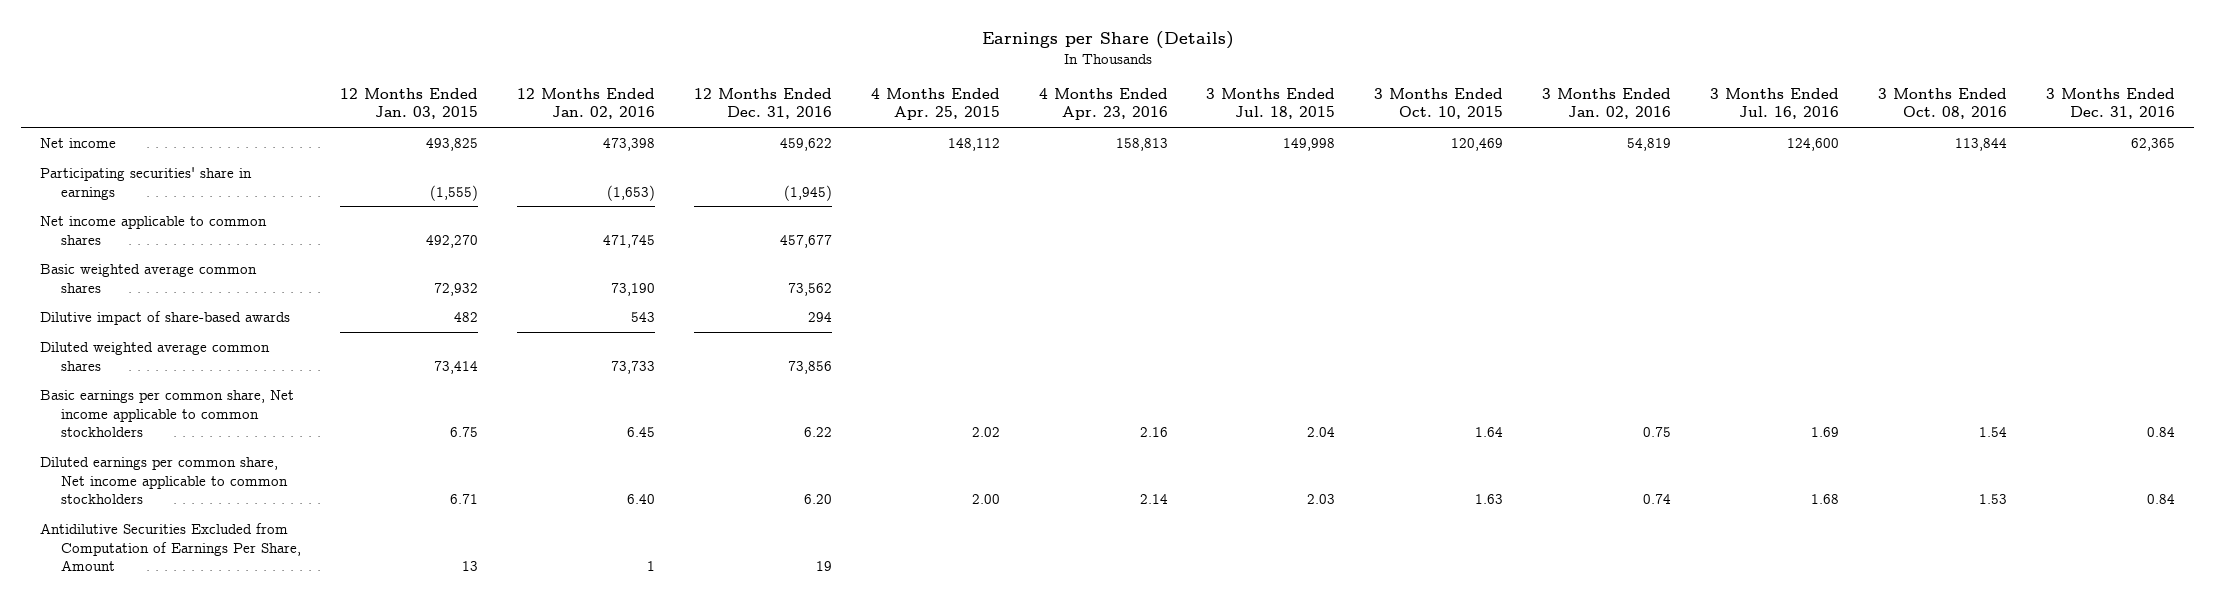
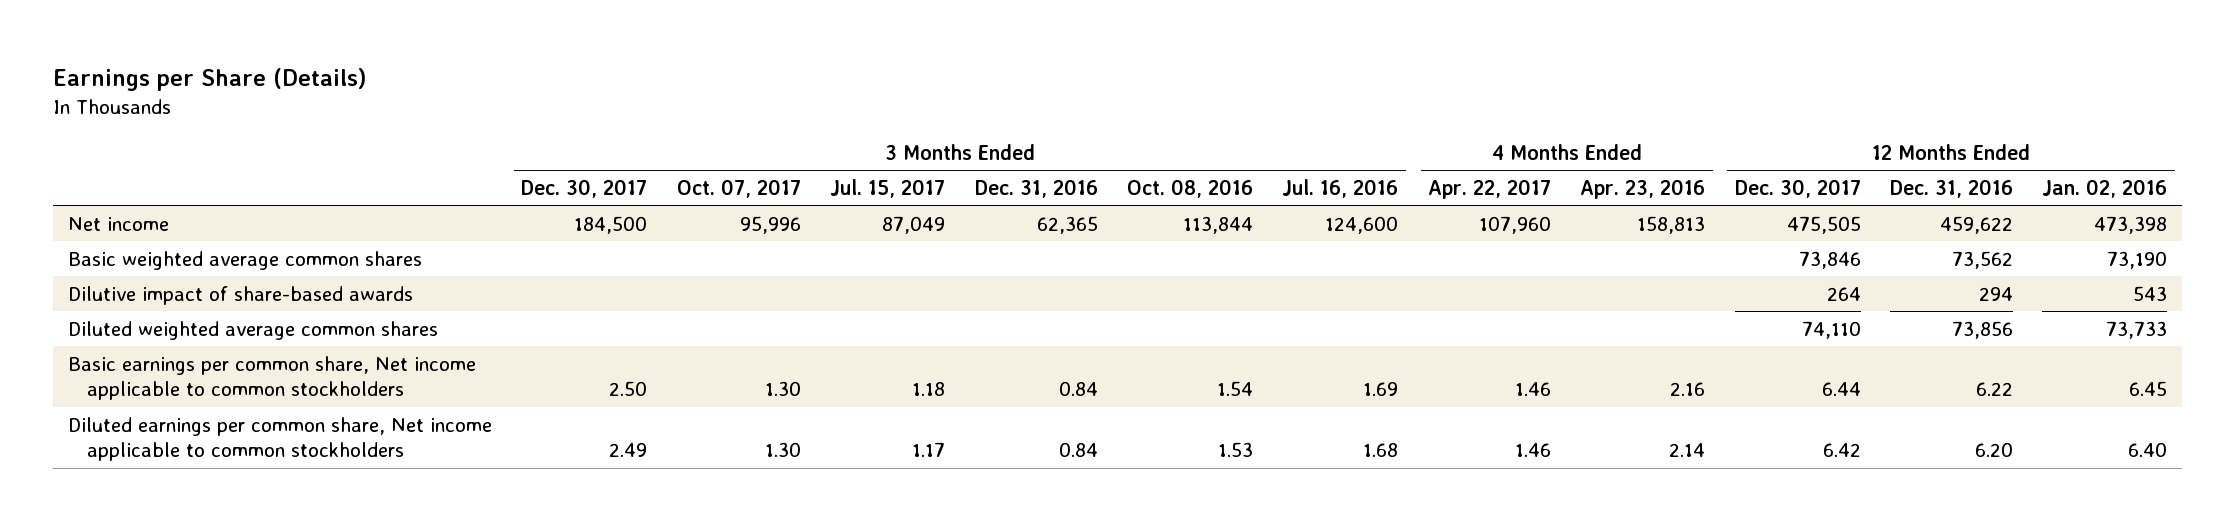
[339,87,478,120] 12 Months Ended Jan. 03, 2015 -> none
[870,87,1000,121] 4 Months Ended Apr. 25, 2015 -> none
[1206,87,1336,120] 3 Months Ended Jul. 18, 2015 -> none
[1374,87,1504,120] 3 Months Ended Oct. 10, 2015 -> none
[1542,87,1672,120] 3 Months Ended Jan. 02, 2016 -> none
none -> [521,178,648,198] Dec. 30, 2017
none -> [676,178,801,198] Oct. 07, 2017
none -> [830,178,946,198] Jul. 15, 2017
none -> [1427,178,1551,199] Apr. 22, 2017
none -> [1734,178,1861,198] Dec. 30, 2017
[40,166,253,200] Participating securities' share in earnings -> none
[40,215,268,245] Net income applicable to common shares -> none
[40,522,302,572] Antidilutive Securities Excluded from Computation of Earnings Per Share, Amount -> none

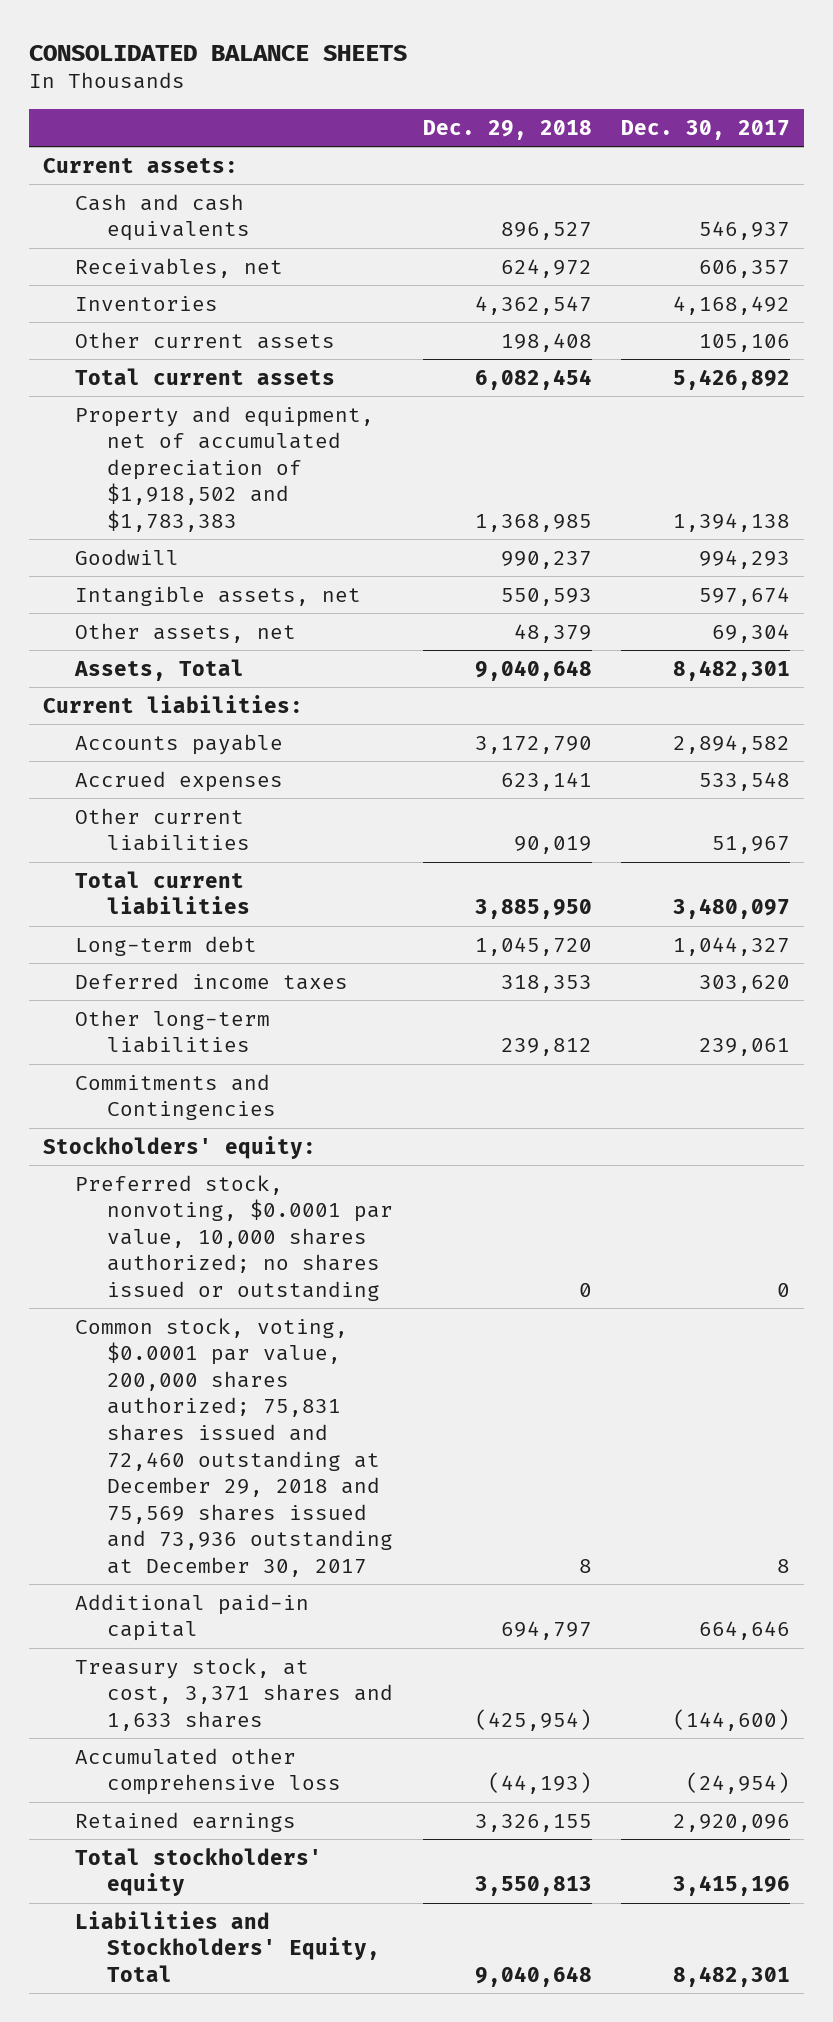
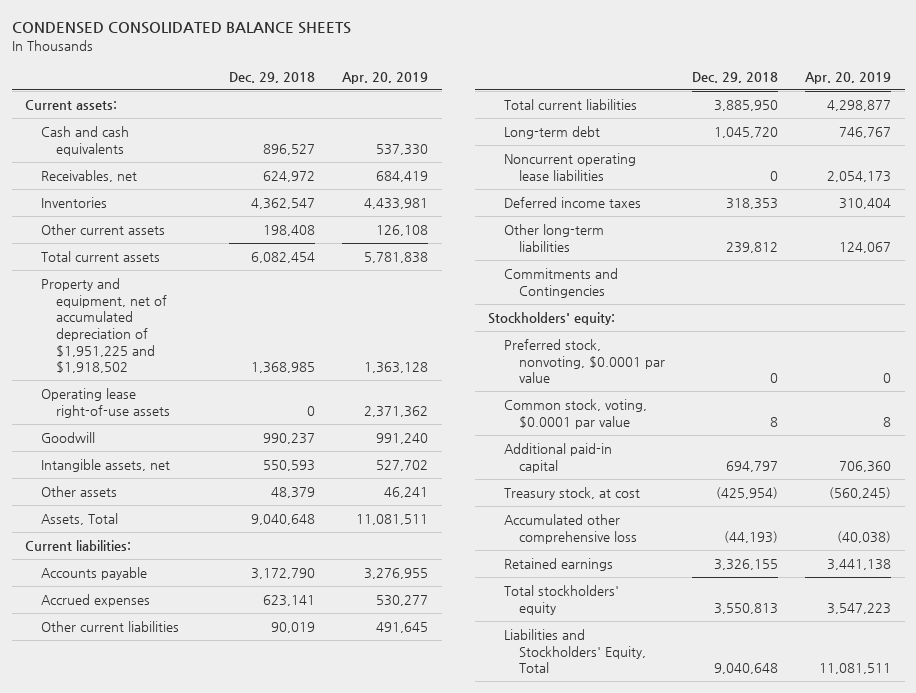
[28,44,407,61] CONSOLIDATED BALANCE SHEETS -> [11,22,351,35] CONDENSED CONSOLIDATED BALANCE SHEETS
[620,119,790,140] Dec. 30, 2017 -> none
none -> [342,72,429,85] Apr. 20, 2019
[75,405,375,532] Property and equipment, net of accumulated depreciation of $1,918,502 and $1,783,383 -> [40,278,168,374] Property and equipment, net of accumulated depreciation of $1,951,225 and $1,918,502
none -> [40,388,171,418] Operating lease right-of-use assets
[75,622,297,643] Other assets, net -> [40,486,117,498] Other assets
none -> [503,153,636,181] Noncurrent operating lease liabilities
[75,1174,394,1301] Preferred stock, nonvoting, $0.0001 par value, 10,000 shares authorized; no shares issued or outstanding -> [503,339,666,384] Preferred stock, nonvoting, $0.0001 par value
[75,1317,394,1577] Common stock, voting, $0.0001 par value, 200,000 shares authorized; 75,831 shares issued and 72,460 outstanding at December 29, 2018 and 75,569 shares issued and 73,936 outstanding at December 30, 2017 -> [503,399,647,429] Common stock, voting, $0.0001 par value
[75,1657,394,1731] Treasury stock, at cost, 3,371 shares and 1,633 shares -> [503,487,640,501] Treasury stock, at cost

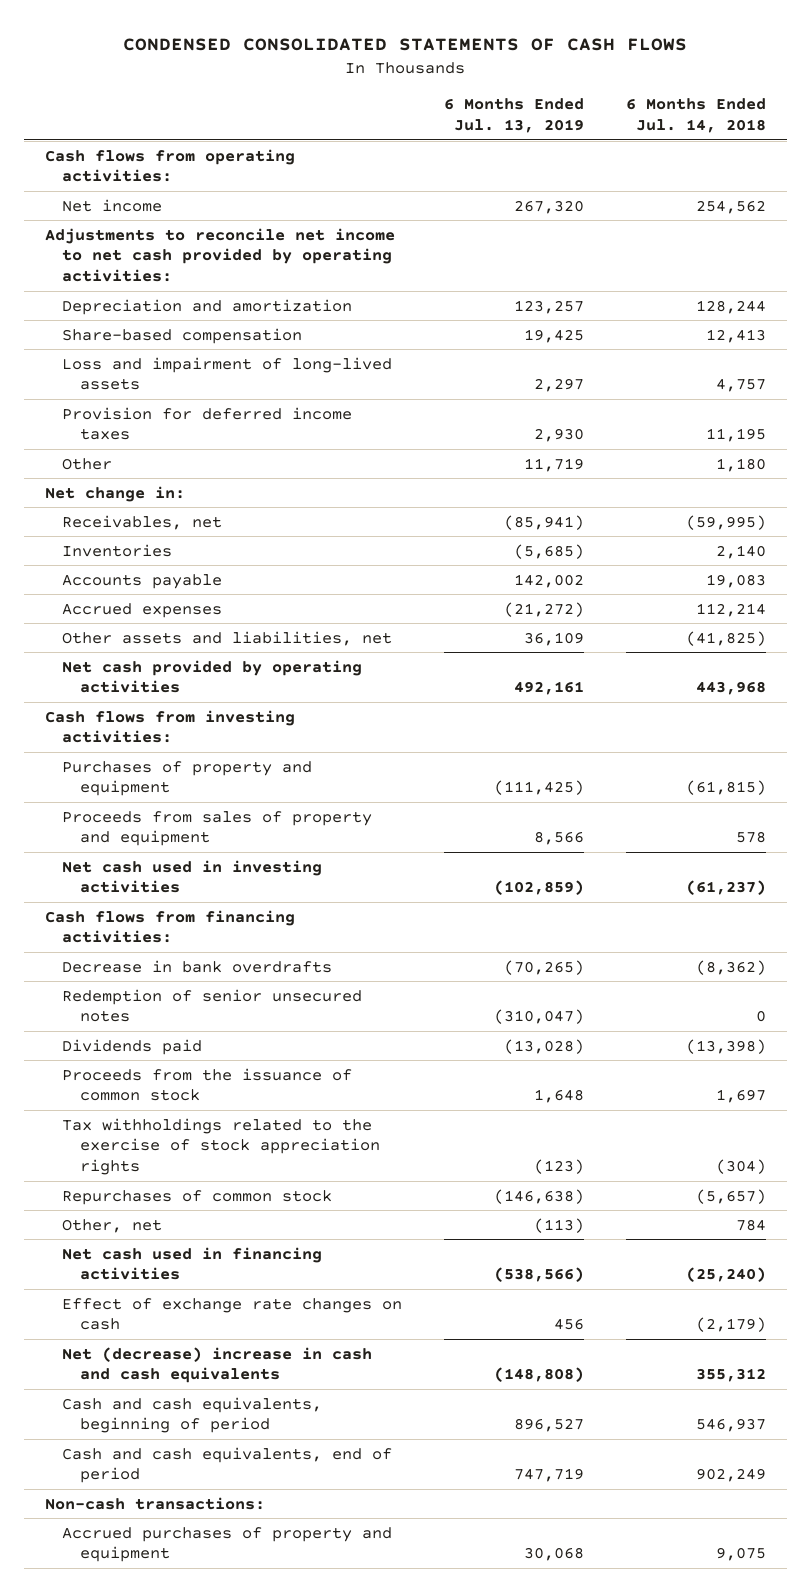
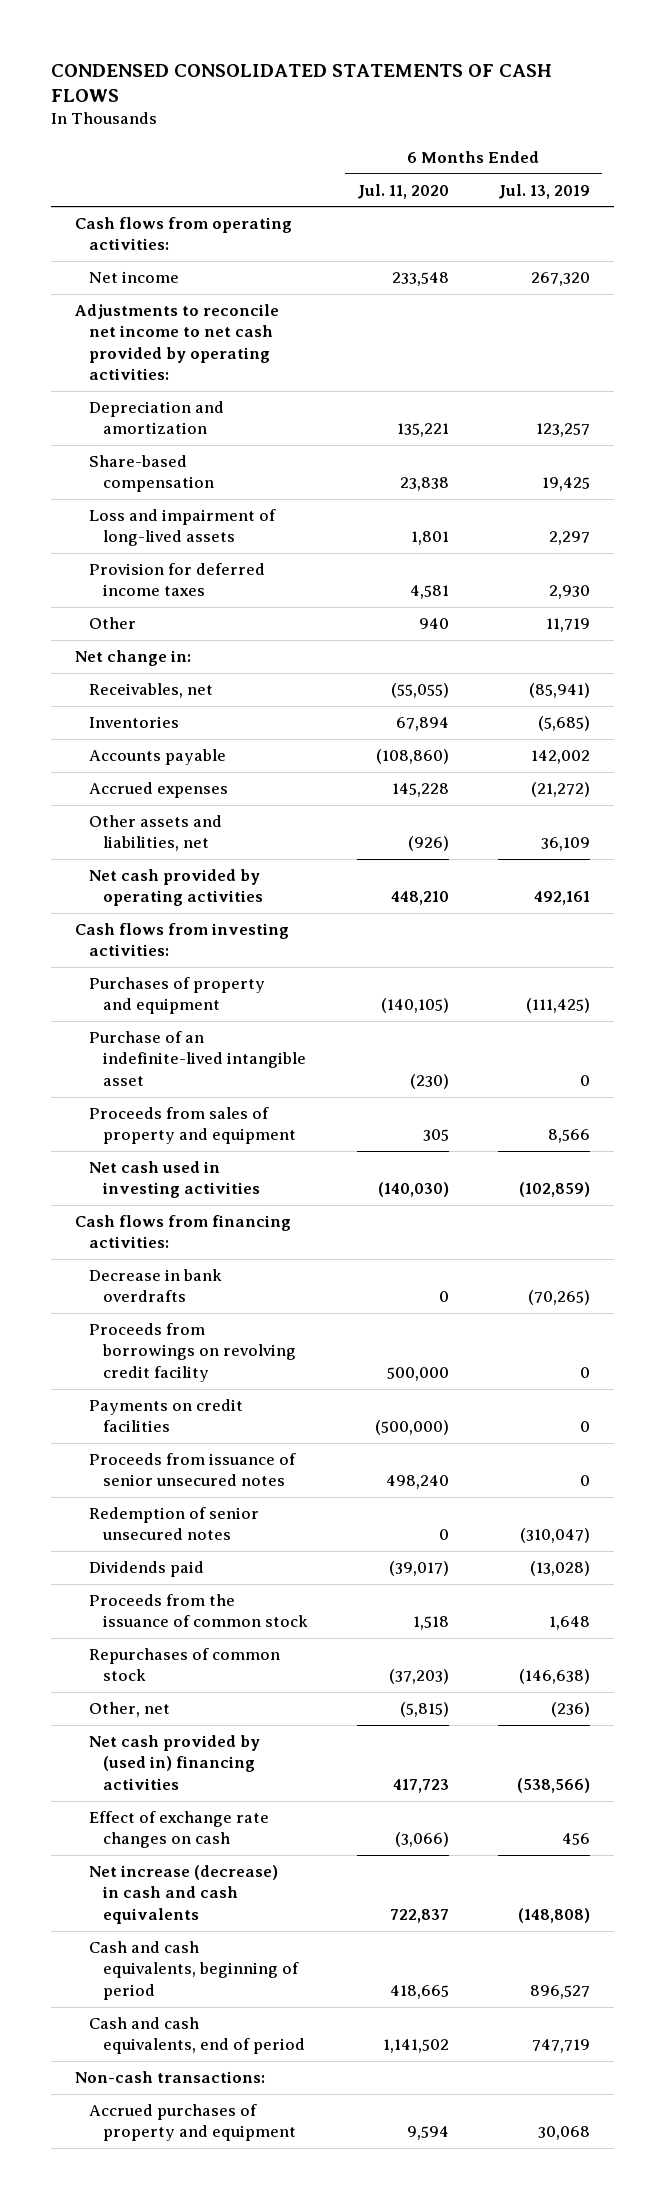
[626,98,767,134] 6 Months Ended Jul. 14, 2018 -> none
none -> [357,183,450,199] Jul. 11, 2020
none -> [89,1031,307,1086] Purchase of an indefinite-lived intangible asset
none -> [89,1323,297,1382] Proceeds from borrowings on revolving credit facility
none -> [89,1399,244,1433] Payments on credit facilities
none -> [89,1453,297,1487] Proceeds from issuance of senior unsecured notes
[62,1117,380,1176] Tax withholdings related to the exercise of stock appreciation rights -> none
[534,1217,585,1233] (113) -> [550,1702,590,1718] (236)
[62,1246,323,1281] Net cash used in financing activities -> [89,1735,261,1790] Net cash provided by (used in) financing activities
[62,1346,373,1384] Net (decrease) increase in cash and cash equivalents -> [89,1865,279,1924] Net increase (decrease) in cash and cash equivalents

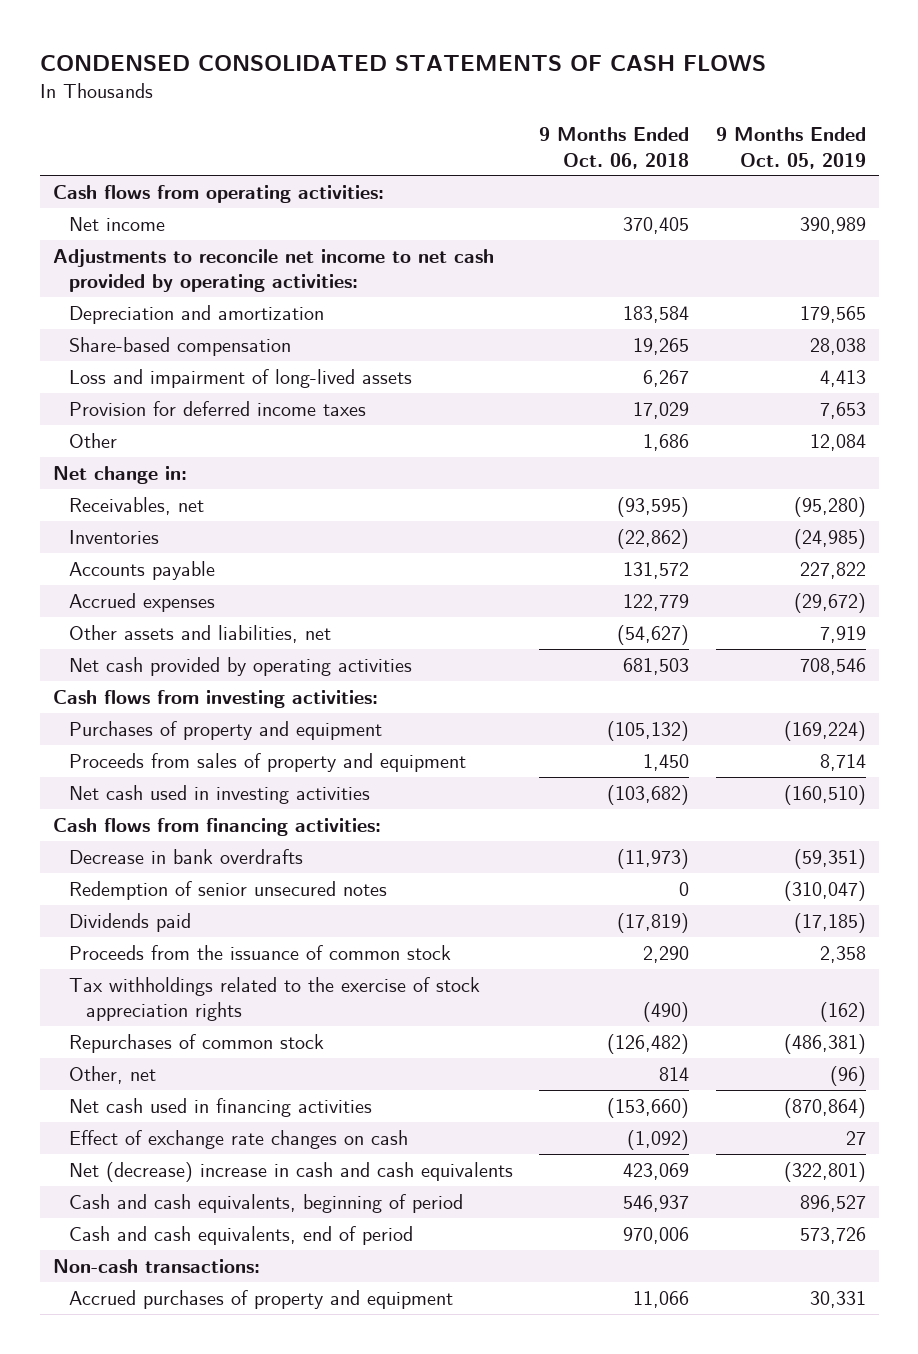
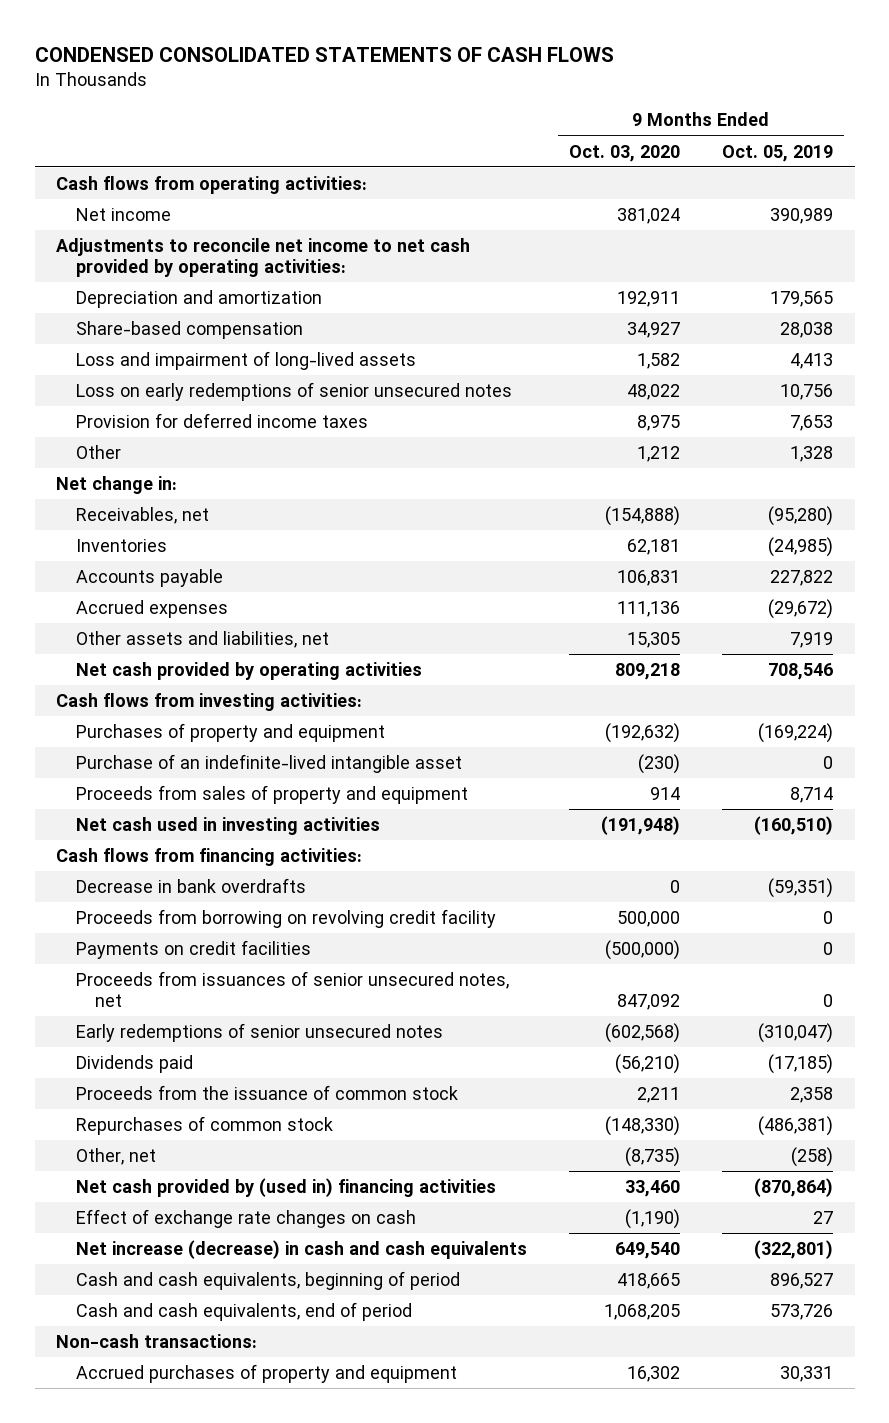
[539,126,690,169] 9 Months Ended Oct. 06, 2018 -> none
none -> [569,144,681,162] Oct. 03, 2020
none -> [75,381,512,401] Loss on early redemptions of senior unsecured notes
[809,433,866,451] 12,084 -> [790,445,834,462] 1,328
none -> [75,753,462,773] Purchase of an indefinite-lived intangible asset
none -> [75,908,496,928] Proceeds from borrowing on revolving credit facility
none -> [75,939,311,959] Payments on credit facilities
none -> [75,970,509,1007] Proceeds from issuances of senior unsecured notes, net
[69,880,388,900] Redemption of senior unsecured notes -> [75,1022,443,1042] Early redemptions of senior unsecured notes
[69,976,481,1022] Tax withholdings related to the exercise of stock appreciation rights -> none
[829,1065,866,1086] (96) -> [791,1146,834,1167] (258)
[69,1097,373,1117] Net cash used in financing activities -> [75,1177,496,1197] Net cash provided by (used in) financing activities
[69,1161,514,1182] Net (decrease) increase in cash and cash equivalents -> [75,1239,527,1259] Net increase (decrease) in cash and cash equivalents

